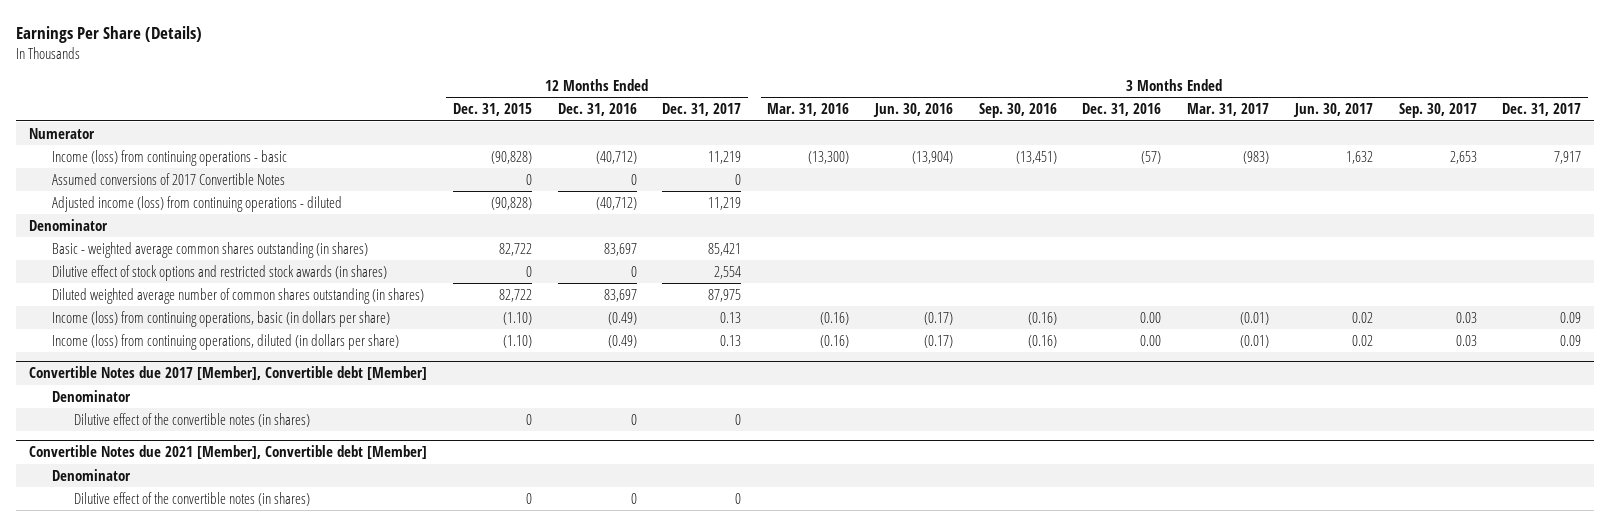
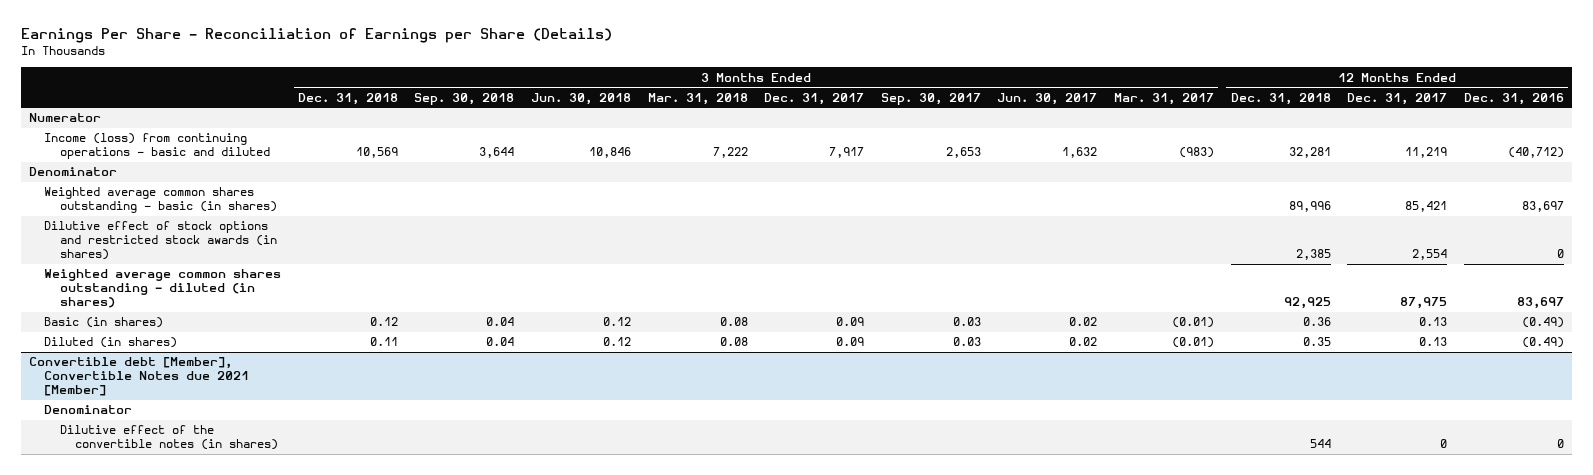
[16,26,203,44] Earnings Per Share (Details) -> [20,28,612,44] Earnings Per Share - Reconciliation of Earnings per Share (Details)
[452,103,532,117] Dec. 31, 2015 -> none
[767,103,850,117] Mar. 31, 2016 -> none
[872,103,953,118] Jun. 30, 2016 -> none
[978,103,1057,119] Sep. 30, 2016 -> none
[1082,103,1162,117] Dec. 31, 2016 -> none
none -> [297,92,398,105] Dec. 31, 2018
none -> [414,92,515,105] Sep. 30, 2018
none -> [531,92,632,105] Jun. 30, 2018
none -> [647,92,748,105] Mar. 31, 2018
none -> [1230,92,1331,105] Dec. 31, 2018
[51,172,285,185] Assumed conversions of 2017 Convertible Notes -> none
[51,195,342,212] Adjusted income (loss) from continuing operations - diluted -> none
[51,149,287,166] Income (loss) from continuing operations - basic -> [44,133,270,160] Income (loss) from continuing operations - basic and diluted
[51,241,368,258] Basic - weighted average common shares outstanding (in shares) -> [44,187,277,214] Weighted average common shares outstanding - basic (in shares)
[29,366,428,381] Convertible Notes due 2017 [Member], Convertible debt [Member] -> none
[51,389,131,402] Denominator -> none
[73,412,310,427] Dilutive effect of the convertible notes (in shares) -> none
[51,287,424,304] Diluted weighted average number of common shares outstanding (in shares) -> [44,269,282,309] Weighted average common shares outstanding - diluted (in shares)
[51,310,390,327] Income (loss) from continuing operations, basic (in dollars per share) -> [44,317,164,329] Basic (in shares)
[51,333,399,350] Income (loss) from continuing operations, diluted (in dollars per share) -> [44,337,178,349] Diluted (in shares)
[29,445,428,460] Convertible Notes due 2021 [Member], Convertible debt [Member] -> [29,357,250,397] Convertible debt [Member], Convertible Notes due 2021 [Member]

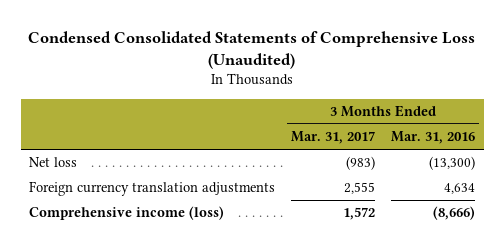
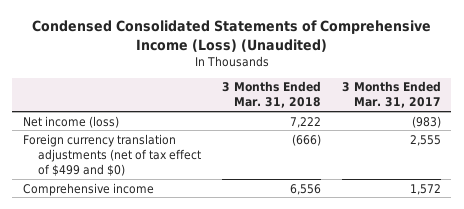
[28,30,476,70] Condensed Consolidated Statements of Comprehensive Loss (Unaudited) -> [31,19,431,52] Condensed Consolidated Statements of Comprehensive Income (Loss) (Unaudited)
[391,131,476,145] Mar. 31, 2016 -> none
none -> [221,81,321,109] 3 Months Ended Mar. 31, 2018
[28,157,77,168] Net loss -> [22,115,119,128] Net income (loss)
[28,181,275,197] Foreign currency translation adjustments -> [22,133,201,177] Foreign currency translation adjustments (net of tax effect of $499 and $0)
[28,206,224,221] Comprehensive income (loss) -> [22,182,154,196] Comprehensive income

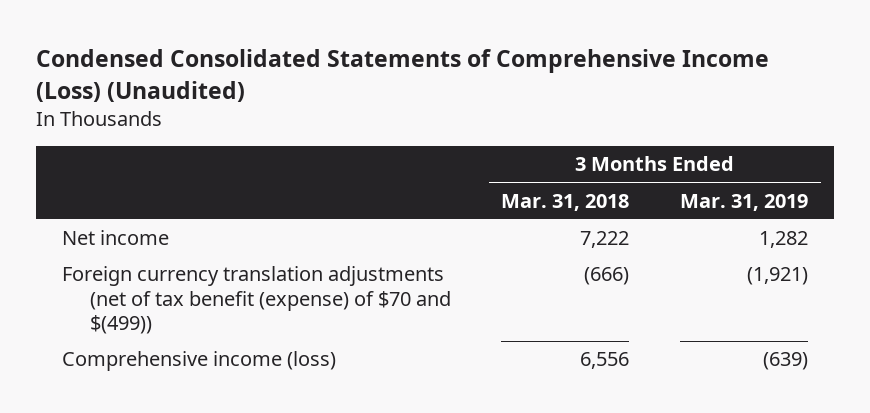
[341,81,441,109] 3 Months Ended Mar. 31, 2017 -> none
none -> [680,193,809,211] Mar. 31, 2019
[22,115,119,128] Net income (loss) -> [61,230,169,246] Net income
[22,133,201,177] Foreign currency translation adjustments (net of tax effect of $499 and $0) -> [61,266,451,335] Foreign currency translation adjustments (net of tax benefit (expense) of $70 and $(499))
[22,182,154,196] Comprehensive income -> [61,351,336,372] Comprehensive income (loss)

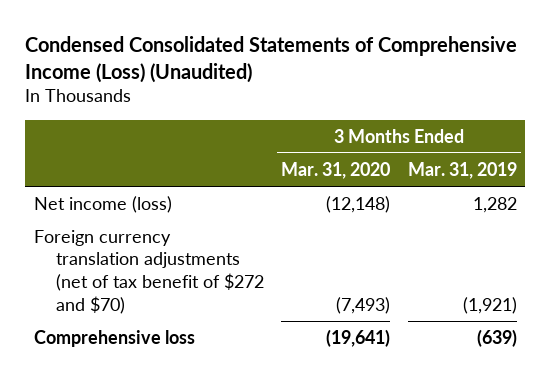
[501,193,630,211] Mar. 31, 2018 -> none
none -> [281,161,391,179] Mar. 31, 2020
[61,230,169,246] Net income -> [33,195,172,213] Net income (loss)
[61,266,451,335] Foreign currency translation adjustments (net of tax benefit (expense) of $70 and $(499)) -> [33,229,264,314] Foreign currency translation adjustments (net of tax benefit of $272 and $70)
[61,351,336,372] Comprehensive income (loss) -> [33,329,195,347] Comprehensive loss

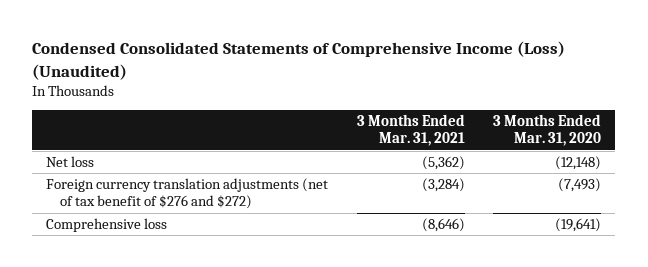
[407,161,517,179] Mar. 31, 2019 -> none
none -> [356,113,465,147] 3 Months Ended Mar. 31, 2021
[33,195,172,213] Net income (loss) -> [46,155,95,167] Net loss
[33,229,264,314] Foreign currency translation adjustments (net of tax benefit of $272 and $70) -> [46,177,329,210] Foreign currency translation adjustments (net of tax benefit of $276 and $272)

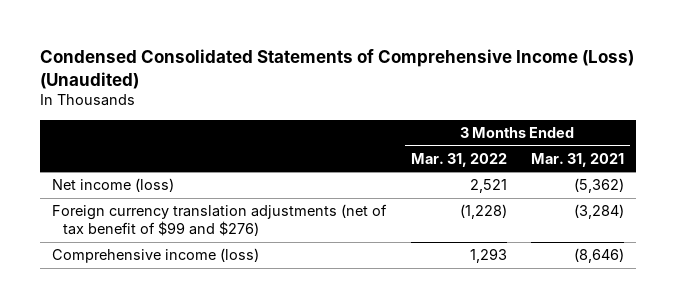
[493,113,602,147] 3 Months Ended Mar. 31, 2020 -> none
none -> [410,152,507,167] Mar. 31, 2022
[46,155,95,167] Net loss -> [52,178,175,193] Net income (loss)
[46,177,329,210] Foreign currency translation adjustments (net of tax benefit of $276 and $272) -> [52,204,388,237] Foreign currency translation adjustments (net of tax benefit of $99 and $276)
[46,217,168,232] Comprehensive loss -> [52,248,260,264] Comprehensive income (loss)

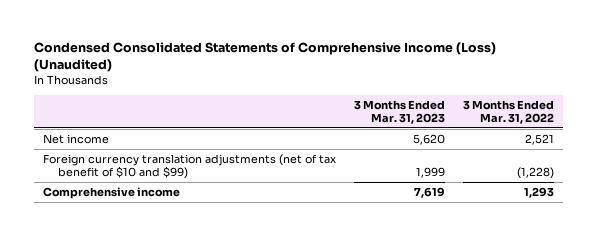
[531,152,625,167] Mar. 31, 2021 -> none
none -> [353,99,445,125] 3 Months Ended Mar. 31, 2023
[52,178,175,193] Net income (loss) -> [43,134,110,145] Net income
[52,204,388,237] Foreign currency translation adjustments (net of tax benefit of $99 and $276) -> [43,154,337,180] Foreign currency translation adjustments (net of tax benefit of $10 and $99)
[52,248,260,264] Comprehensive income (loss) -> [43,187,181,200] Comprehensive income

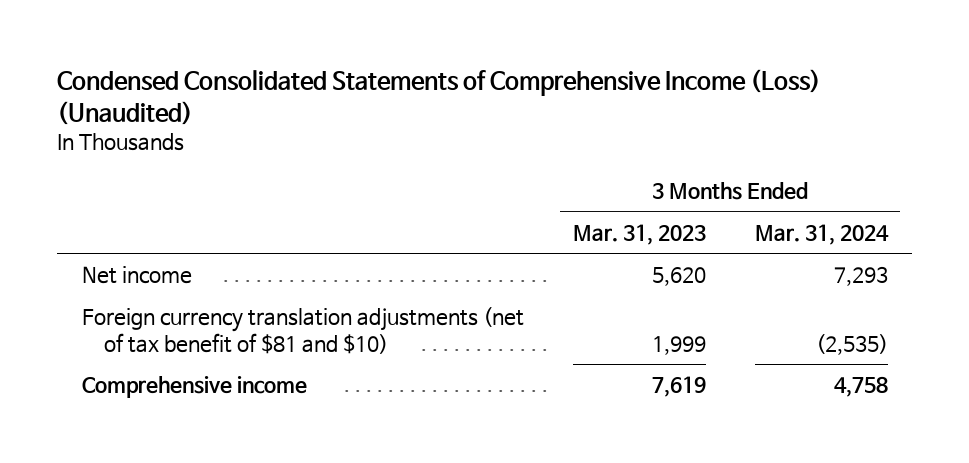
[462,99,554,125] 3 Months Ended Mar. 31, 2022 -> none
none -> [754,223,889,245] Mar. 31, 2024
[43,154,337,180] Foreign currency translation adjustments (net of tax benefit of $10 and $99) -> [81,307,524,355] Foreign currency translation adjustments (net of tax benefit of $81 and $10)

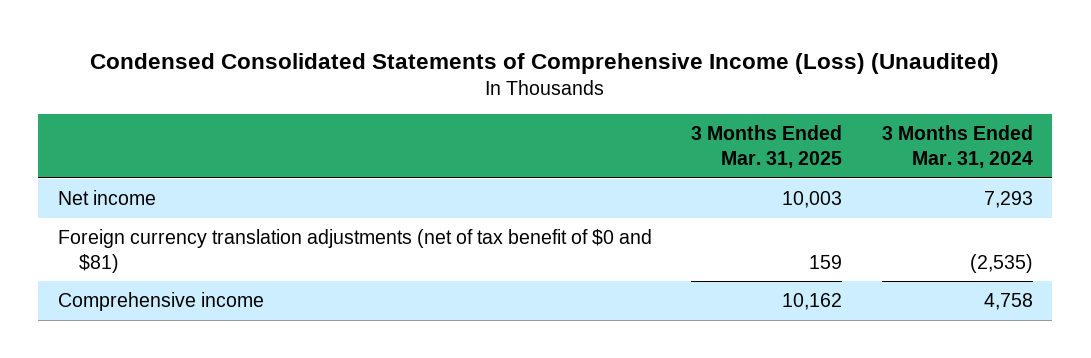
[572,223,706,245] Mar. 31, 2023 -> none
none -> [691,125,843,169] 3 Months Ended Mar. 31, 2025
[81,307,524,355] Foreign currency translation adjustments (net of tax benefit of $81 and $10) -> [57,229,652,273] Foreign currency translation adjustments (net of tax benefit of $0 and $81)

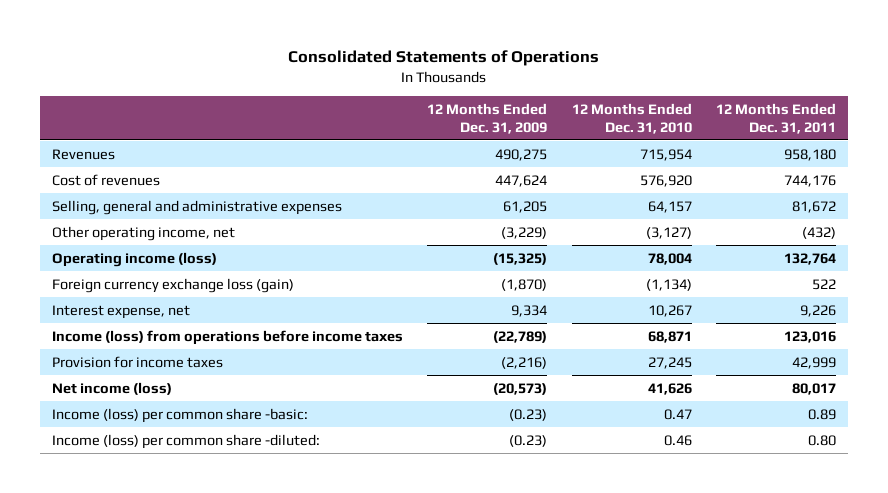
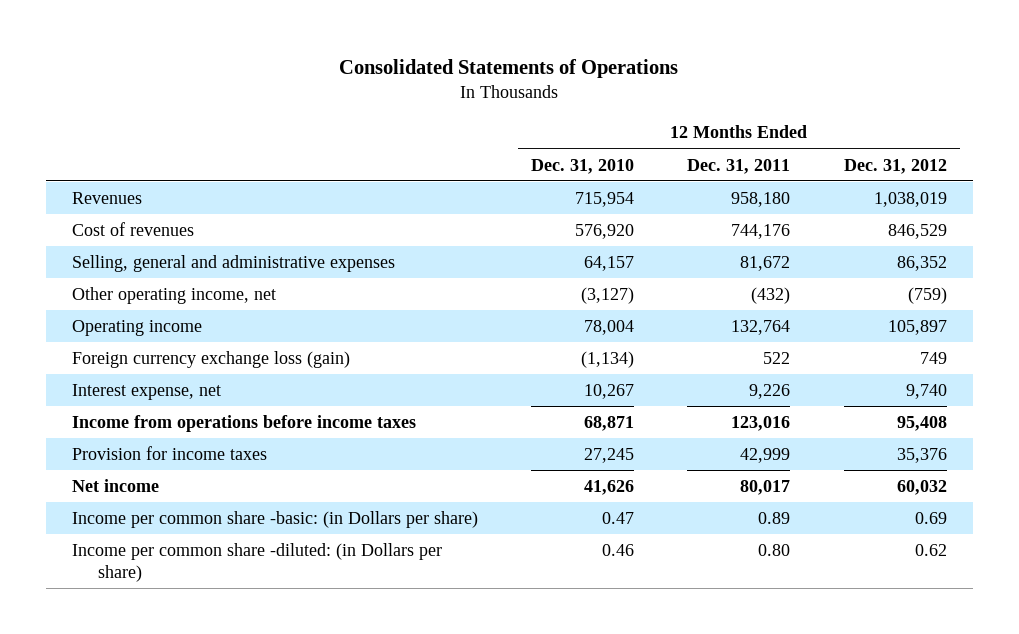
[427,103,548,134] 12 Months Ended Dec. 31, 2009 -> none
none -> [843,158,947,174] Dec. 31, 2012
[51,251,217,267] Operating income (loss) -> [72,320,203,337] Operating income
[51,329,403,345] Income (loss) from operations before income taxes -> [72,415,417,433] Income from operations before income taxes
[51,381,172,395] Net income (loss) -> [72,479,160,493] Net income
[51,407,308,423] Income (loss) per common share -basic: -> [72,511,479,529] Income per common share -basic: (in Dollars per share)
[51,433,320,449] Income (loss) per common share -diluted: -> [72,543,443,582] Income per common share -diluted: (in Dollars per share)

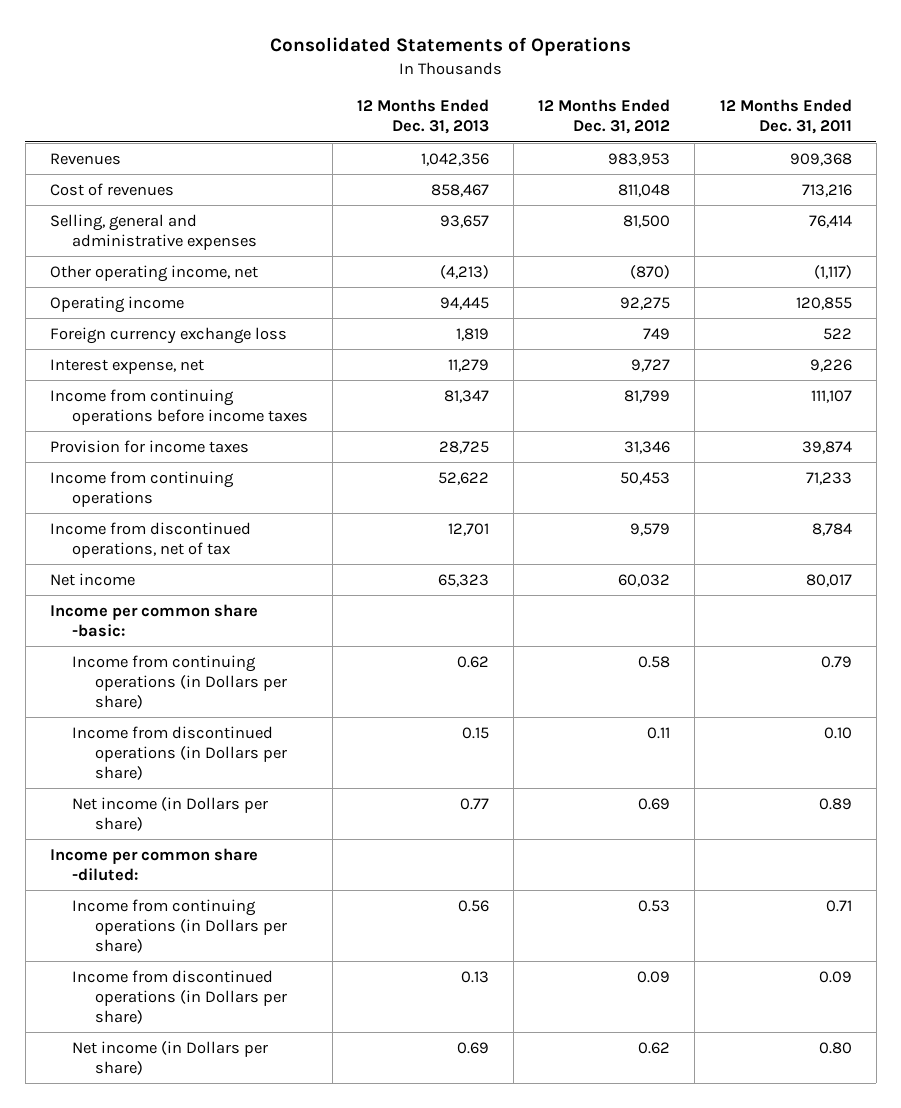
[531,158,635,174] Dec. 31, 2010 -> none
none -> [357,99,490,135] 12 Months Ended Dec. 31, 2013
[731,192,791,208] 958,180 -> [789,153,852,167] 909,368
[873,192,947,208] 1,038,019 -> [608,153,671,167] 983,953
[731,224,791,240] 744,176 -> [801,184,852,198] 713,216
[887,224,947,240] 846,529 -> [618,184,671,198] 811,048
[740,256,791,272] 81,672 -> [808,215,852,229] 76,414
[896,256,947,272] 86,352 -> [623,215,671,229] 81,500
[751,287,791,305] (432) -> [813,265,852,280] (1,117)
[907,287,947,305] (759) -> [630,265,671,280] (870)
[731,320,791,336] 132,764 -> [795,297,852,311] 120,855
[887,320,947,336] 105,897 -> [620,297,671,311] 92,275
[72,351,351,369] Foreign currency exchange loss (gain) -> [49,327,287,345] Foreign currency exchange loss
[905,384,947,400] 9,740 -> [631,359,671,373] 9,727
[72,415,417,433] Income from operations before income taxes -> [49,389,309,425] Income from continuing operations before income taxes
[731,416,791,432] 123,016 -> [810,390,852,404] 111,107
[896,416,947,432] 95,408 -> [624,390,671,404] 81,799
[740,448,791,464] 42,999 -> [801,441,852,455] 39,874
[896,448,947,464] 35,376 -> [624,441,671,455] 31,346
none -> [49,471,234,507] Income from continuing operations
none -> [49,522,251,558] Income from discontinued operations, net of tax
none -> [49,604,258,637] Income per common share -basic:
none -> [72,655,288,709] Income from continuing operations (in Dollars per share)
none -> [72,726,288,780] Income from discontinued operations (in Dollars per share)
[72,511,479,529] Income per common share -basic: (in Dollars per share) -> [72,797,269,831] Net income (in Dollars per share)
none -> [49,848,258,881] Income per common share -diluted:
none -> [72,899,288,953] Income from continuing operations (in Dollars per share)
none -> [72,970,288,1024] Income from discontinued operations (in Dollars per share)
[72,543,443,582] Income per common share -diluted: (in Dollars per share) -> [72,1041,269,1075] Net income (in Dollars per share)

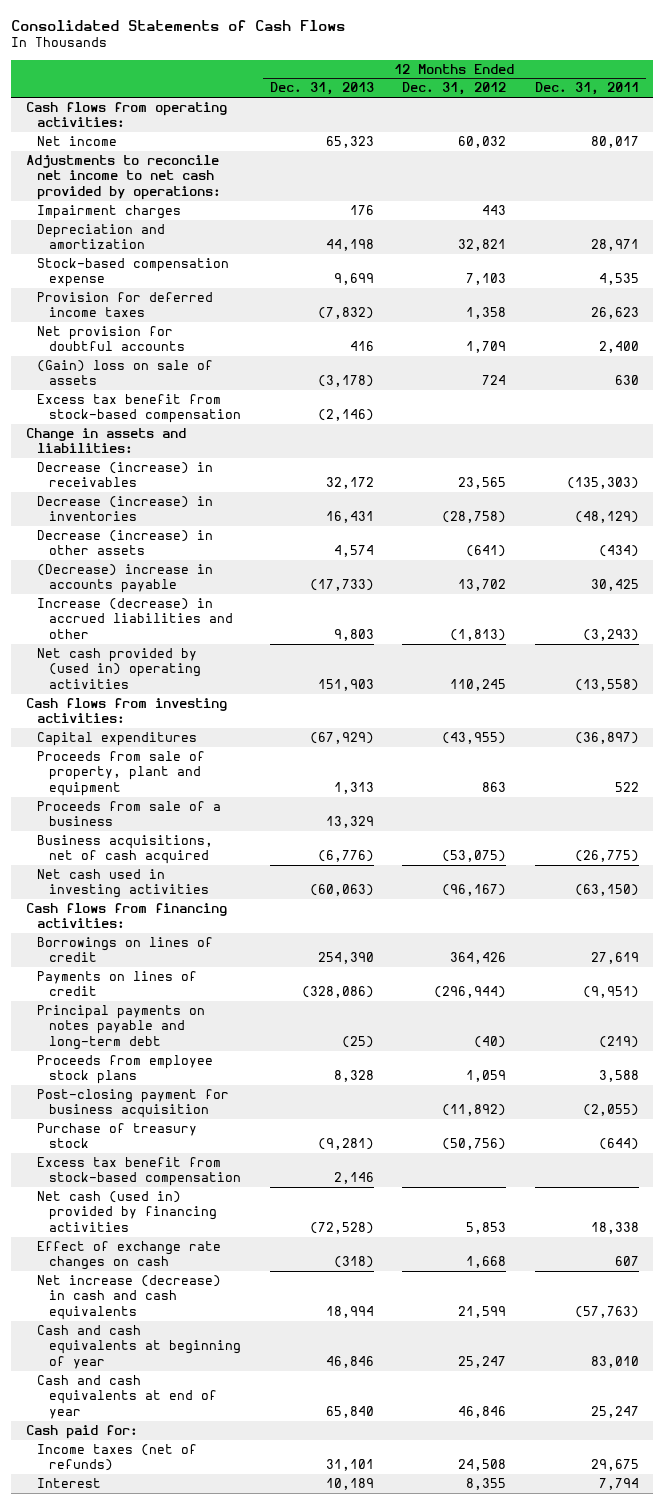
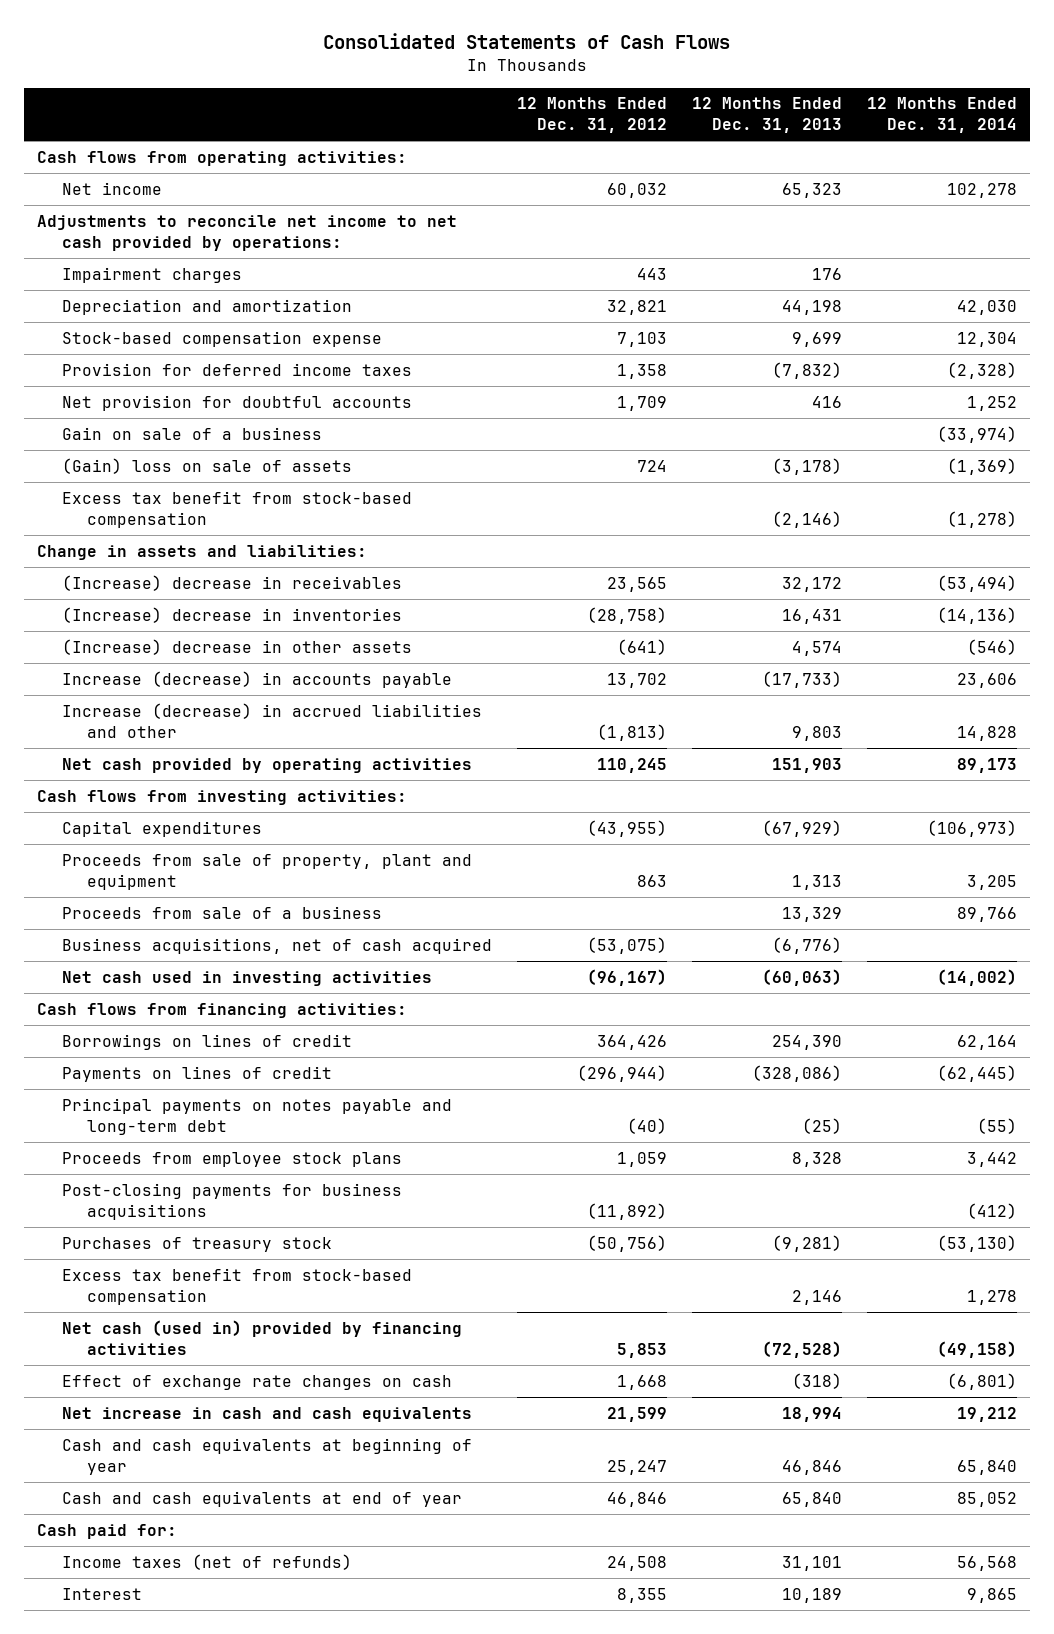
[534,82,639,96] Dec. 31, 2011 -> none
none -> [867,97,1018,134] 12 Months Ended Dec. 31, 2014
none -> [61,426,322,440] Gain on sale of a business
[37,462,214,488] Decrease (increase) in receivables -> [61,574,402,591] (Increase) decrease in receivables
[37,496,214,522] Decrease (increase) in inventories -> [61,606,402,623] (Increase) decrease in inventories
[37,530,214,556] Decrease (increase) in other assets -> [61,638,412,655] (Increase) decrease in other assets
[37,564,214,594] (Decrease) increase in accounts payable -> [61,670,452,688] Increase (decrease) in accounts payable
[37,648,202,689] Net cash provided by (used in) operating activities -> [61,757,472,773] Net cash provided by operating activities
[37,1089,230,1119] Post-closing payment for business acquisition -> [61,1182,402,1220] Post-closing payments for business acquisitions
[37,1123,198,1149] Purchase of treasury stock -> [61,1236,332,1252] Purchases of treasury stock
[37,1275,222,1320] Net increase (decrease) in cash and cash equivalents -> [61,1406,472,1422] Net increase in cash and cash equivalents

